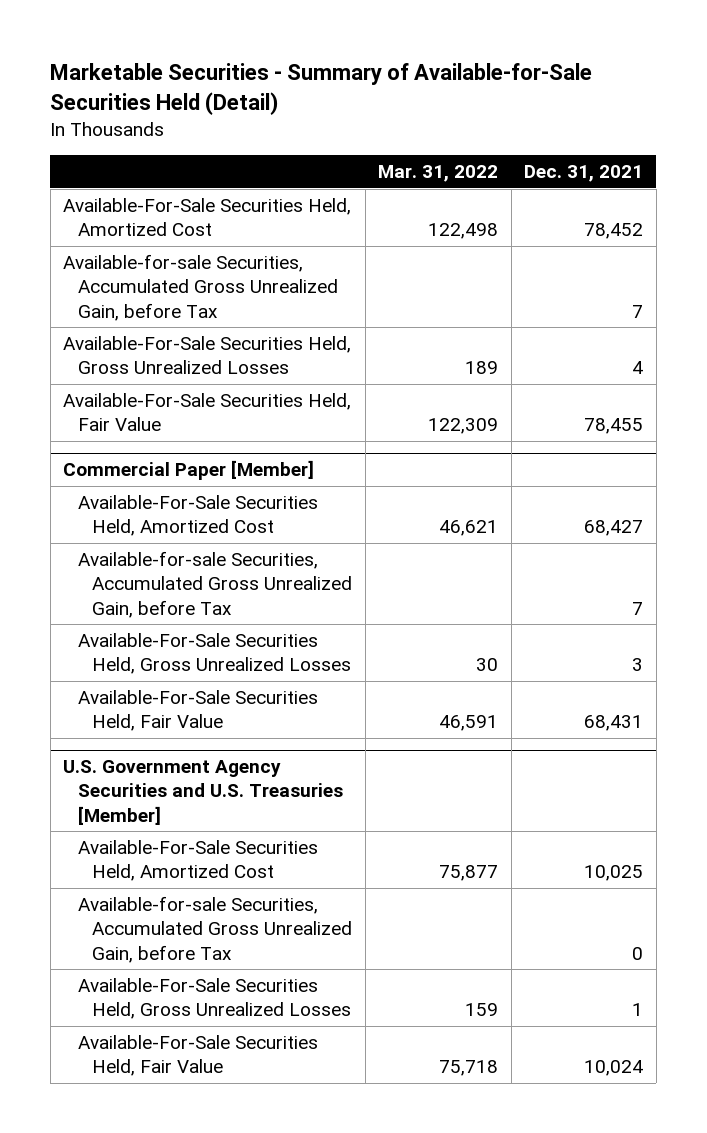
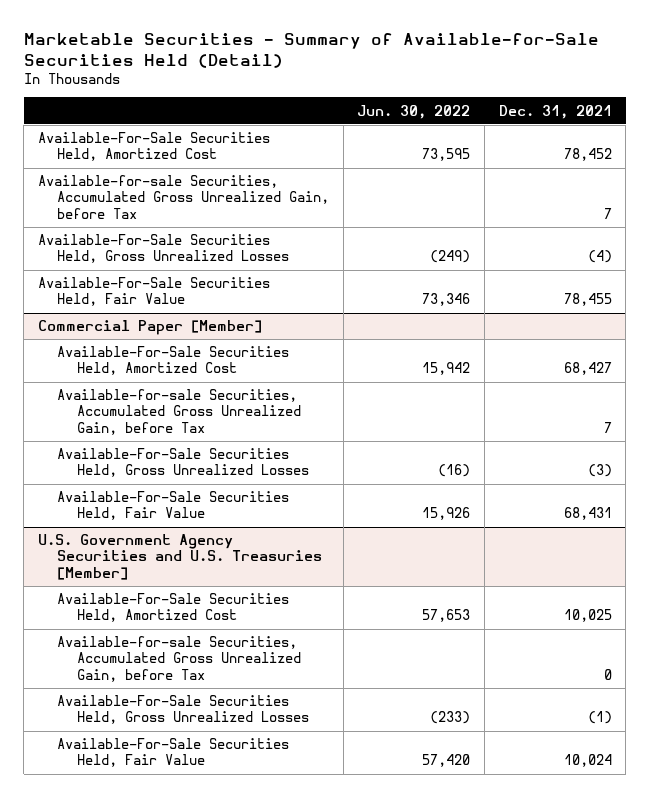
[378,165,499,183] Mar. 31, 2022 -> none
none -> [357,104,471,119] Jun. 30, 2022
[632,361,644,375] 4 -> [587,250,612,264] (4)
[632,658,644,672] 3 -> [587,464,612,478] (3)
[632,1003,644,1017] 1 -> [587,711,612,725] (1)

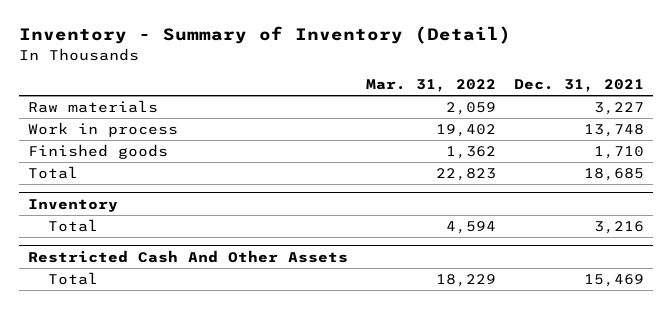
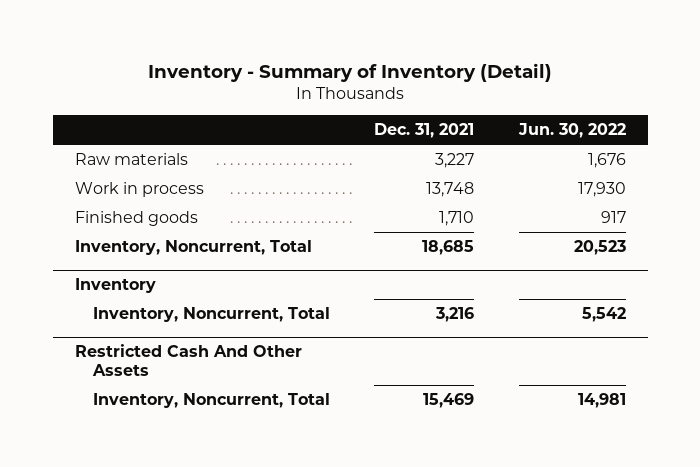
[365,79,496,93] Mar. 31, 2022 -> none
none -> [517,123,626,139] Jun. 30, 2022
[27,165,78,179] Total -> [74,239,312,255] Inventory, Noncurrent, Total
[47,218,98,232] Total -> [93,306,331,322] Inventory, Noncurrent, Total
[47,271,98,285] Total -> [93,392,331,408] Inventory, Noncurrent, Total

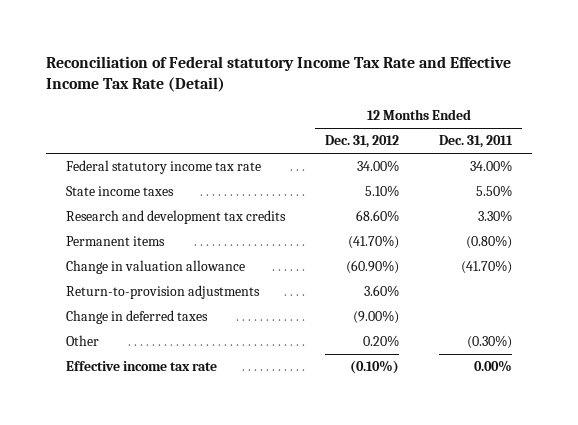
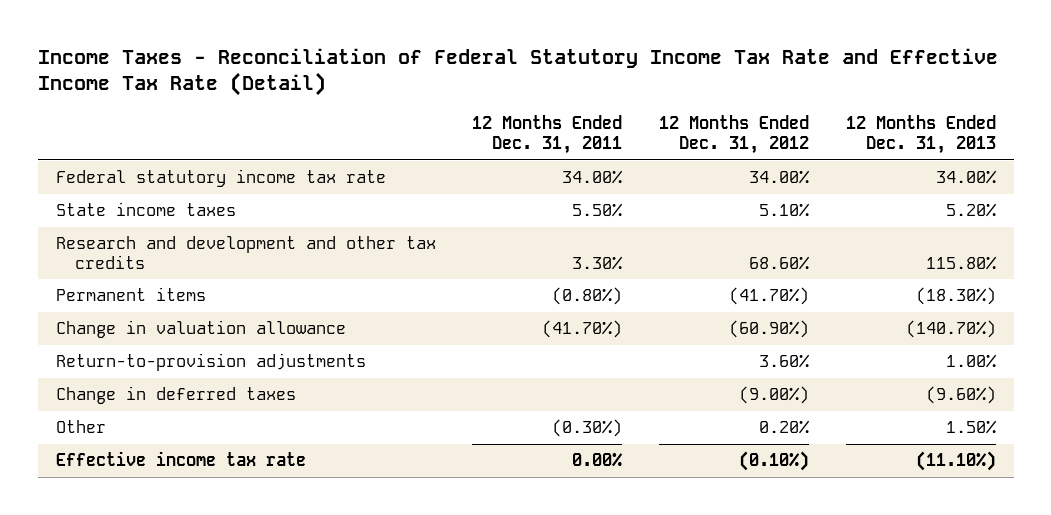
[46,55,512,93] Reconciliation of Federal statutory Income Tax Rate and Effective Income Tax Rate (Detail) -> [37,47,998,97] Income Taxes - Reconciliation of Federal Statutory Income Tax Rate and Effective Income Tax Rate (Detail)
none -> [845,115,996,155] 12 Months Ended Dec. 31, 2013
[66,210,287,225] Research and development tax credits -> [55,236,436,270] Research and development and other tax credits

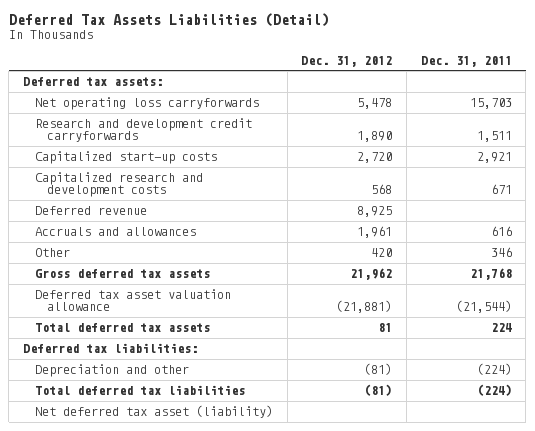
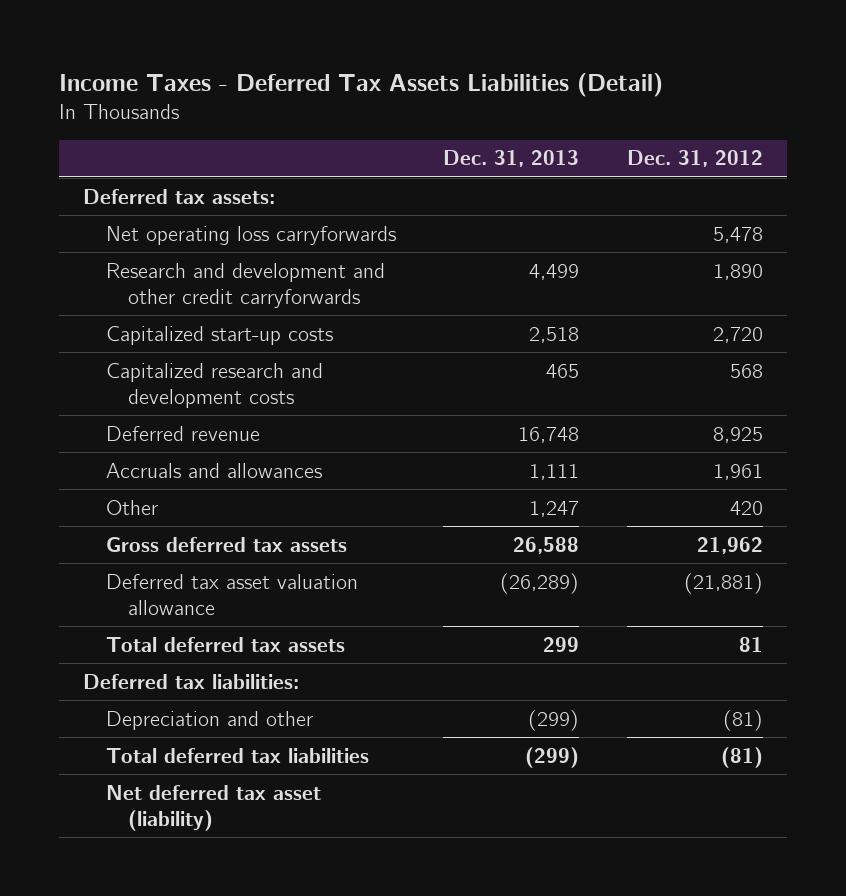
[8,13,329,28] Deferred Tax Assets Liabilities (Detail) -> [58,72,663,97] Income Taxes - Deferred Tax Assets Liabilities (Detail)
[420,55,512,67] Dec. 31, 2011 -> none
none -> [443,150,580,168] Dec. 31, 2013
[35,118,253,143] Research and development credit carryforwards -> [105,262,385,308] Research and development and other credit carryforwards

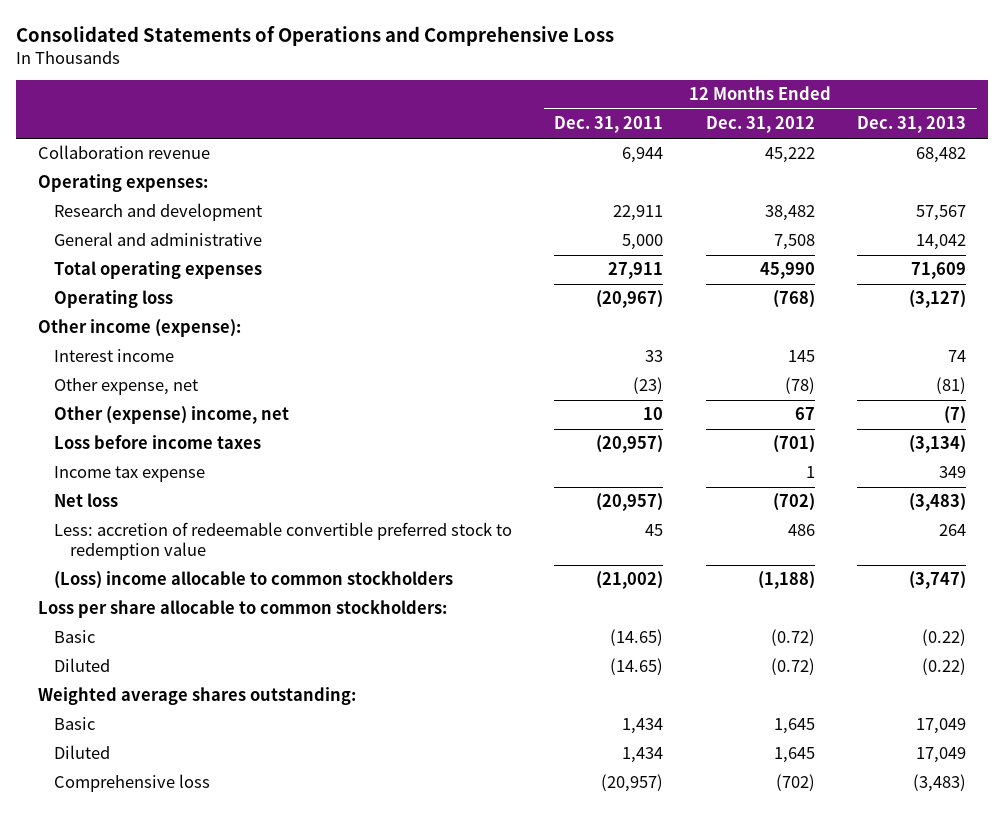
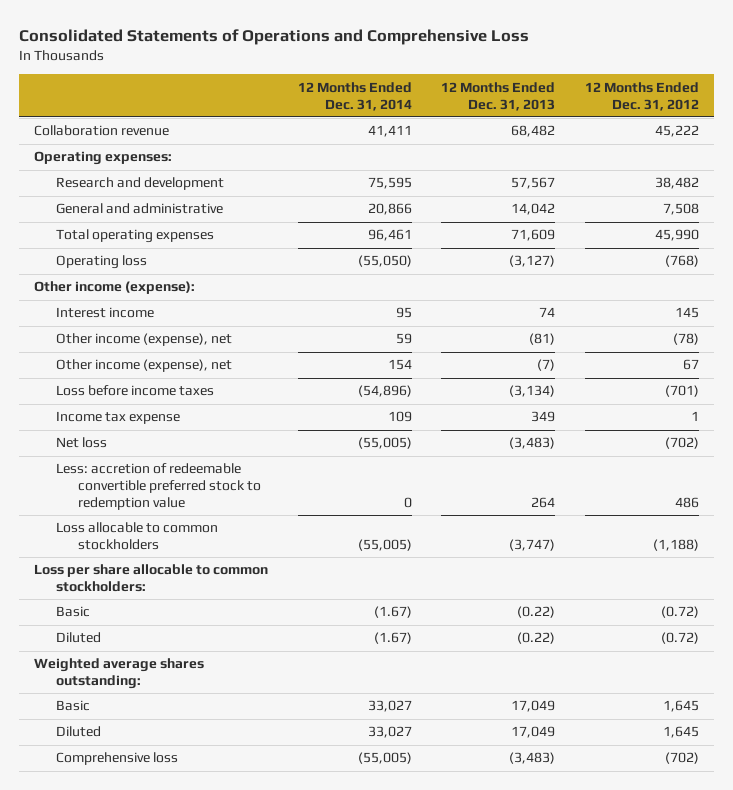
[554,116,664,134] Dec. 31, 2011 -> none
none -> [297,81,412,111] 12 Months Ended Dec. 31, 2014
[53,378,198,396] Other expense, net -> [56,333,233,347] Other income (expense), net
[53,406,289,425] Other (expense) income, net -> [56,359,233,373] Other income (expense), net
[53,571,453,590] (Loss) income allocable to common stockholders -> [56,522,219,551] Loss allocable to common stockholders

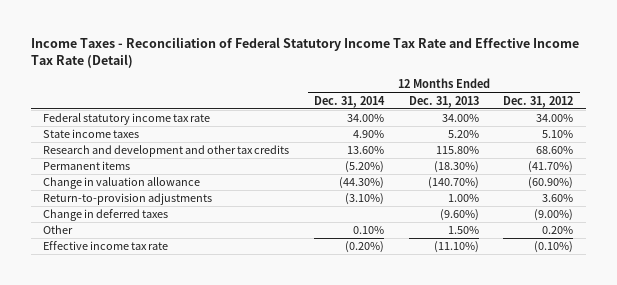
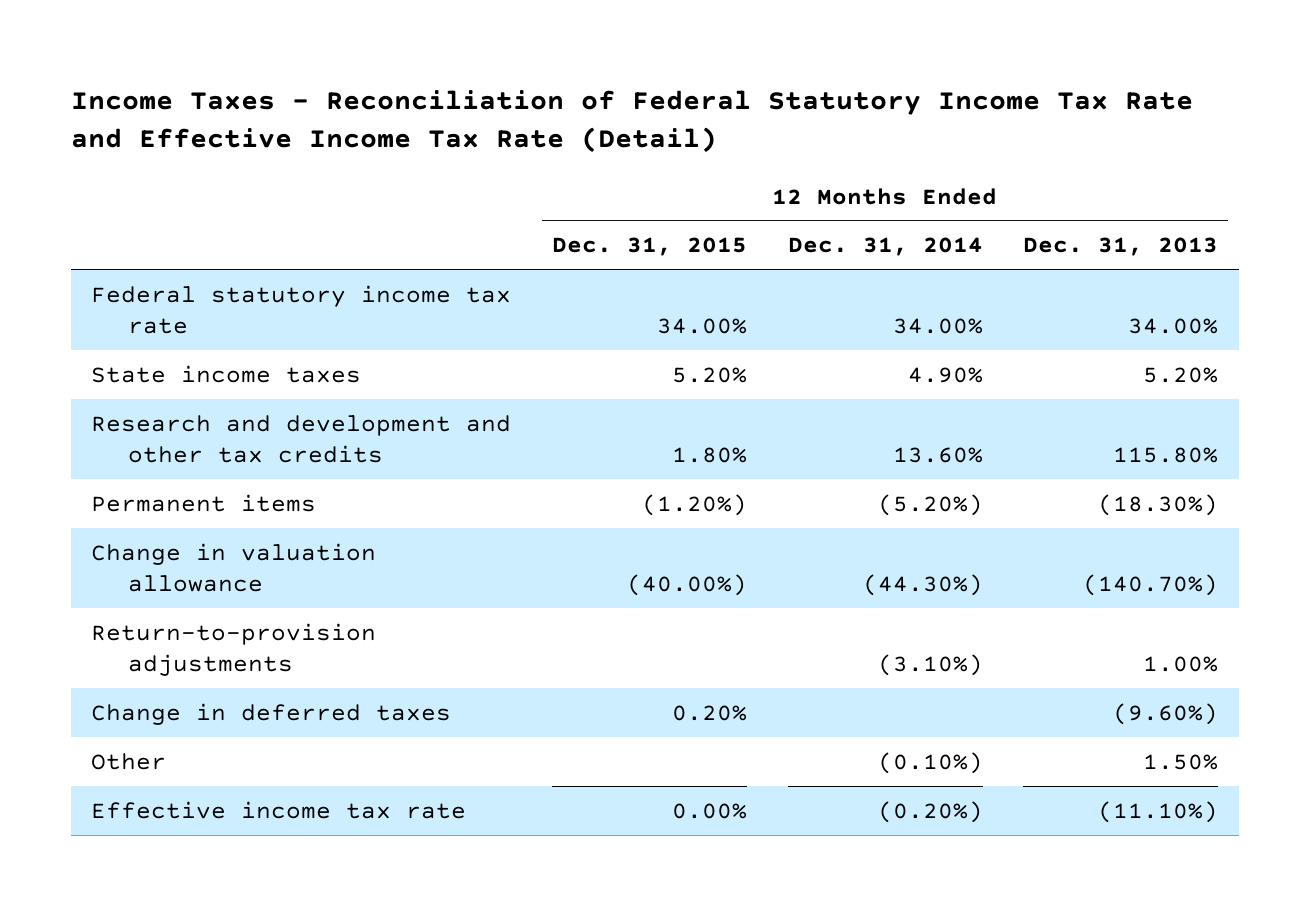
[503,95,574,108] Dec. 31, 2012 -> none
none -> [551,237,747,257] Dec. 31, 2015
[352,226,384,235] 0.10% -> [877,751,983,774] (0.10%)

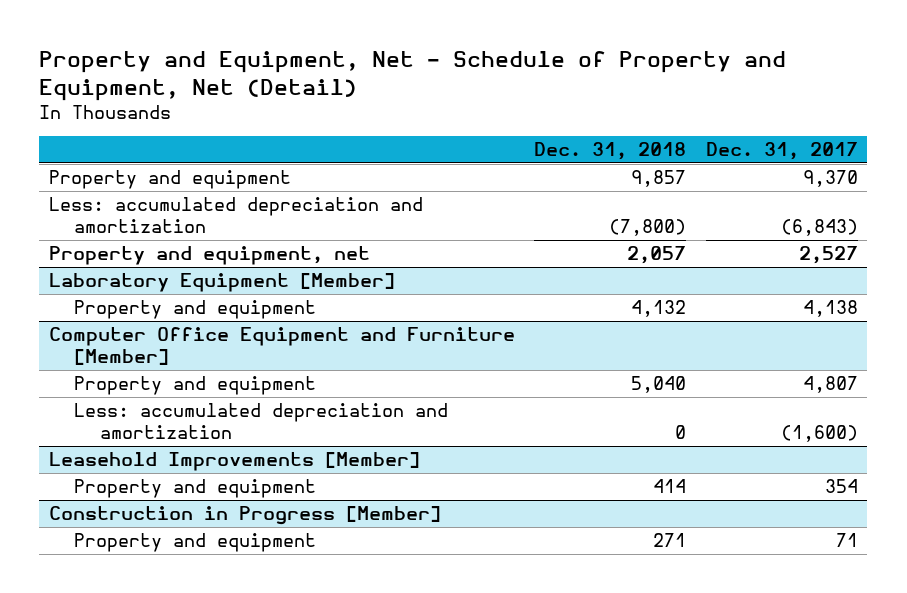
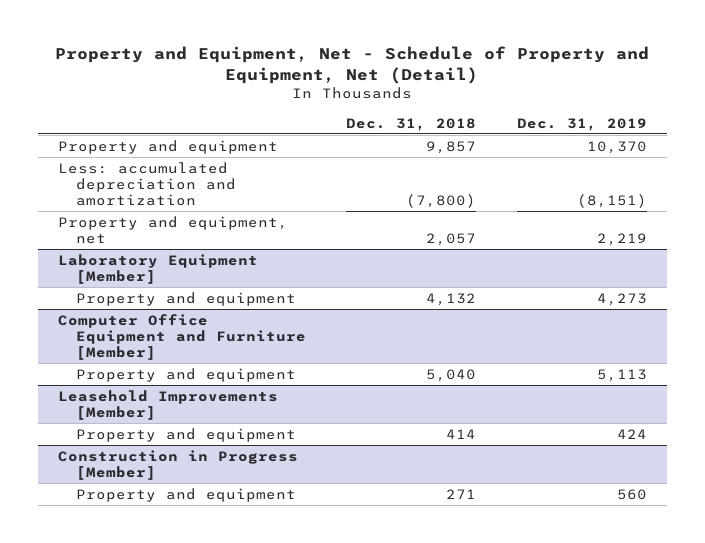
[705,142,858,161] Dec. 31, 2017 -> none
none -> [516,117,647,131] Dec. 31, 2019
[74,403,449,440] Less: accumulated depreciation and amortization -> none

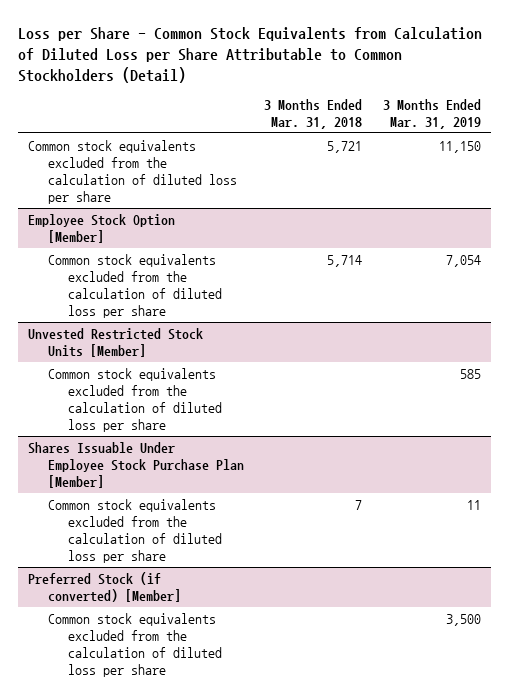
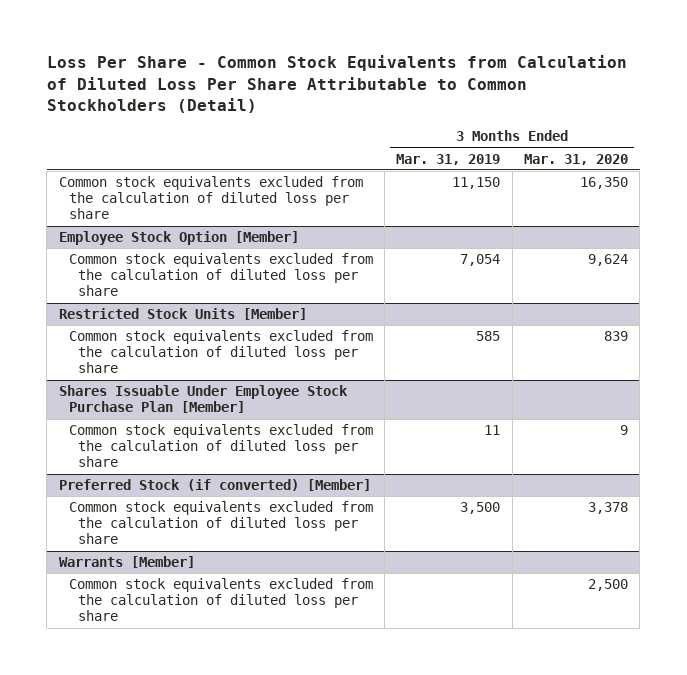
[17,27,482,83] Loss per Share - Common Stock Equivalents from Calculation of Diluted Loss per Share Attributable to Common Stockholders (Detail) -> [46,55,627,114] Loss Per Share - Common Stock Equivalents from Calculation of Diluted Loss Per Share Attributable to Common Stockholders (Detail)
[264,98,363,129] 3 Months Ended Mar. 31, 2018 -> none
none -> [524,153,629,165] Mar. 31, 2020
[27,327,203,357] Unvested Restricted Stock Units [Member] -> [58,308,307,321] Restricted Stock Units [Member]
none -> [58,556,195,569] Warrants [Member]
none -> [68,578,373,622] Common stock equivalents excluded from the calculation of diluted loss per share

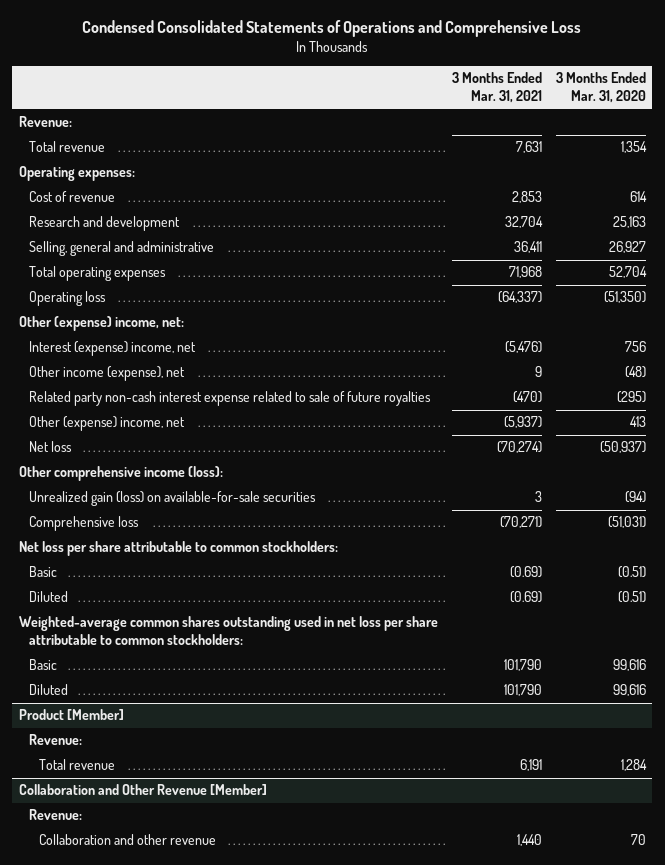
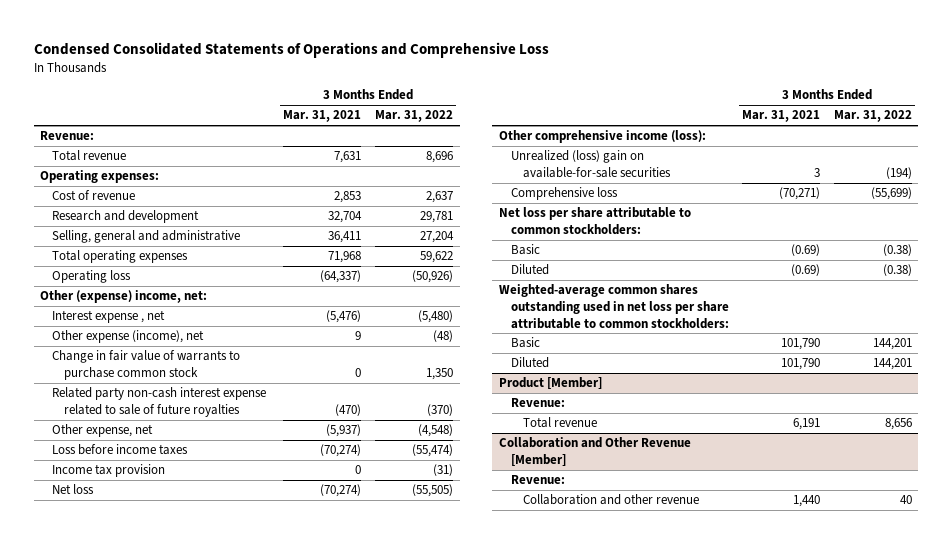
[555,72,646,104] 3 Months Ended Mar. 31, 2020 -> none
none -> [374,110,453,123] Mar. 31, 2022
[28,341,196,357] Interest (expense) income, net -> [52,310,166,324] Interest expense , net
[28,366,185,382] Other income (expense), net -> [52,330,205,344] Other expense (income), net
none -> [52,350,241,381] Change in fair value of warrants to purchase common stock
[28,416,185,432] Other (expense) income, net -> [52,424,154,438] Other expense, net
none -> [52,444,189,456] Loss before income taxes
none -> [52,464,166,478] Income tax provision
[28,491,316,507] Unrealized gain (loss) on available-for-sale securities -> [510,150,671,179] Unrealized (loss) gain on available-for-sale securities

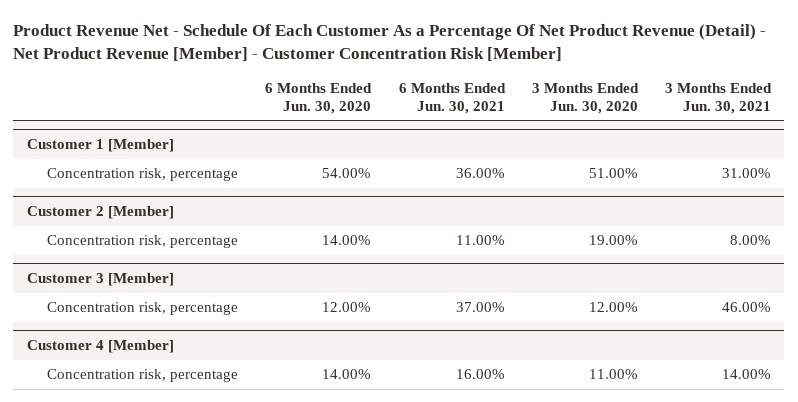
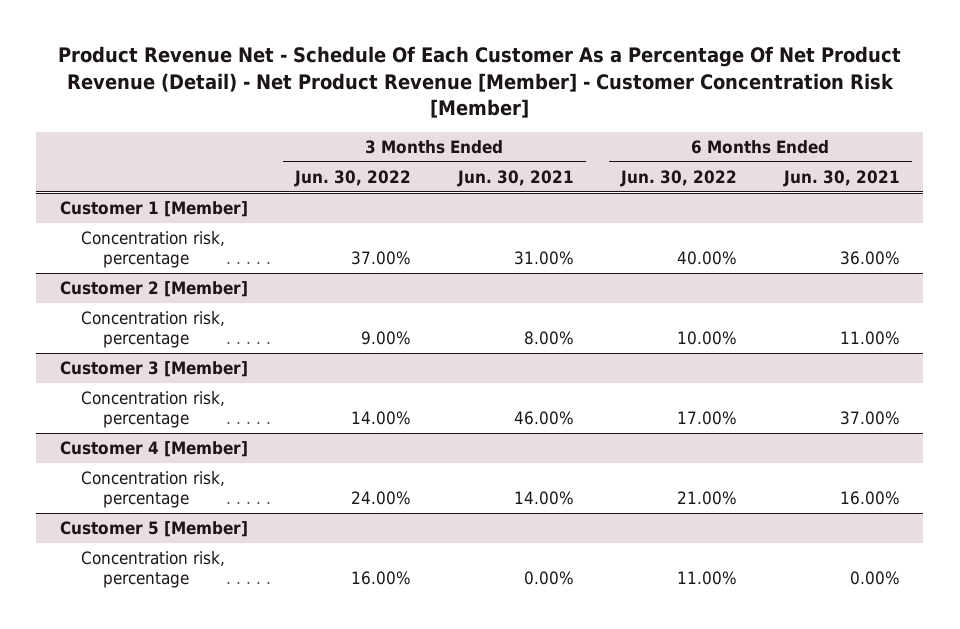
[265,83,373,114] 6 Months Ended Jun. 30, 2020 -> none
[531,83,639,114] 3 Months Ended Jun. 30, 2020 -> none
none -> [293,170,411,188] Jun. 30, 2022
none -> [619,170,737,188] Jun. 30, 2022
none -> [59,521,248,538] Customer 5 [Member]
none -> [81,551,226,589] Concentration risk, percentage

